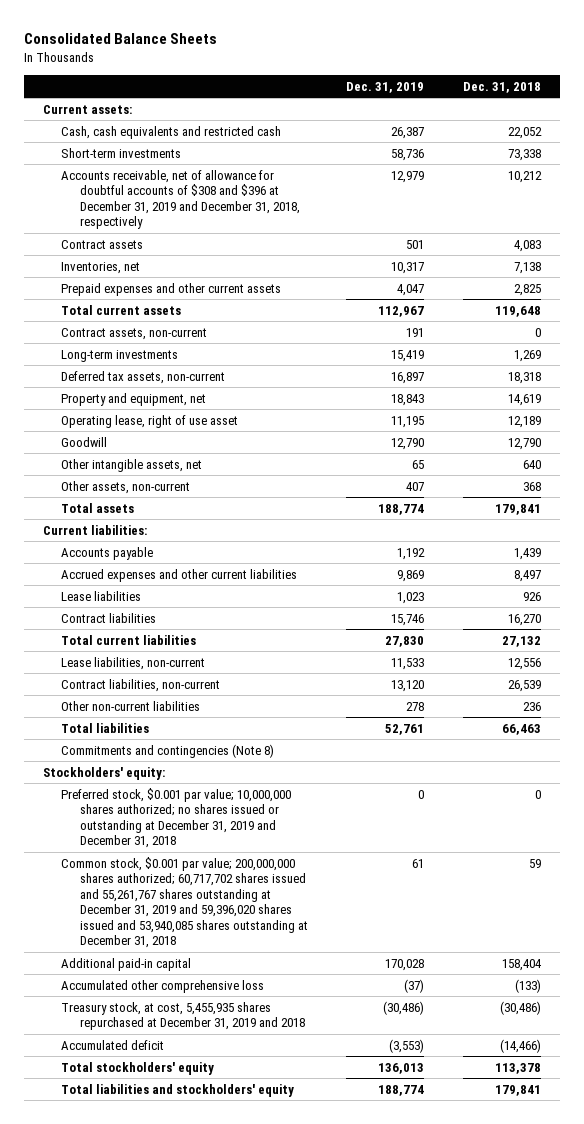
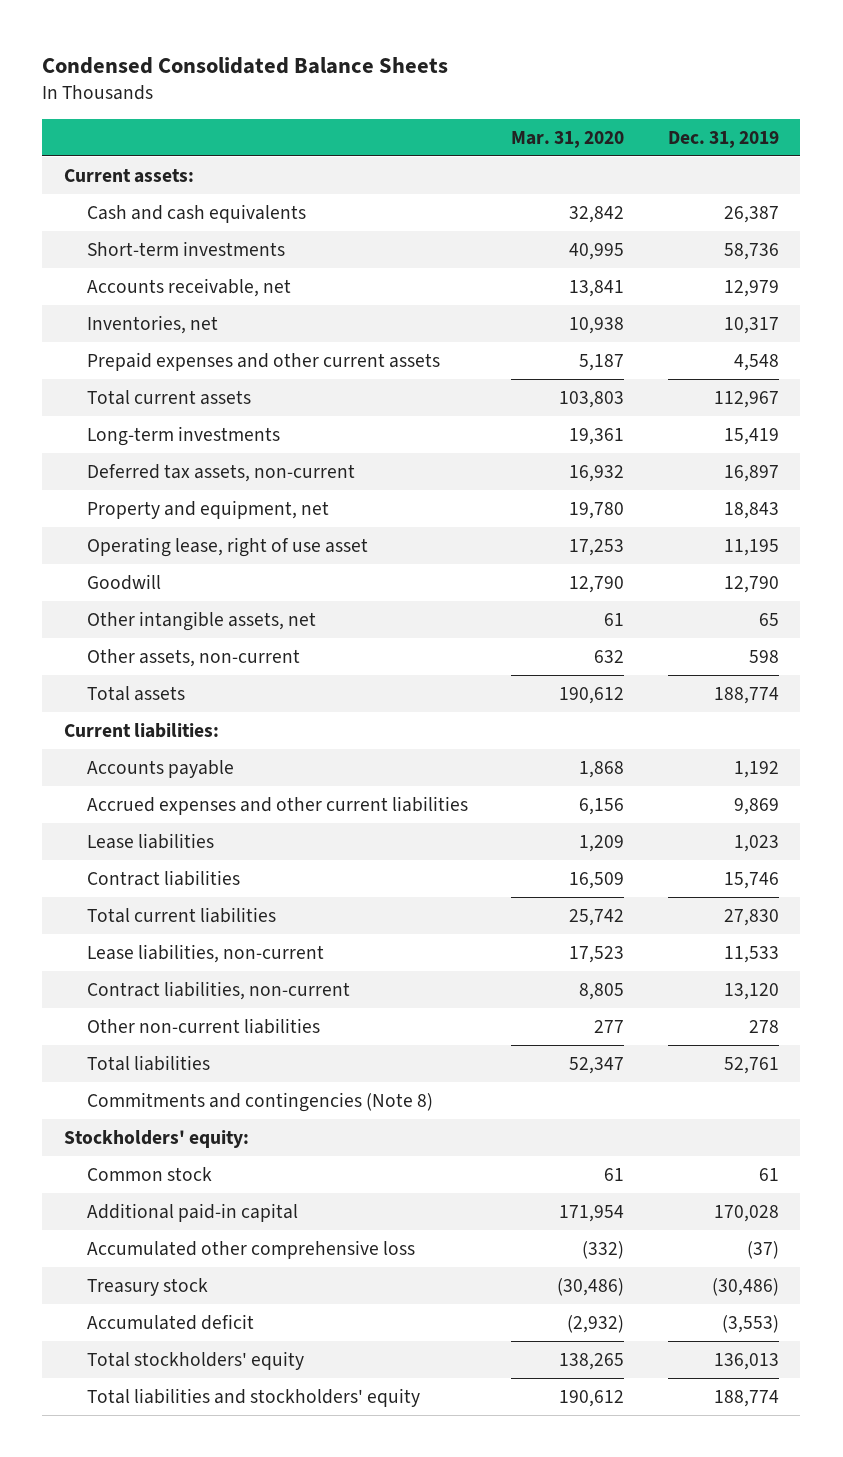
[23,33,217,45] Consolidated Balance Sheets -> [42,56,449,74] Condensed Consolidated Balance Sheets
[462,81,541,93] Dec. 31, 2018 -> none
none -> [511,130,625,148] Mar. 31, 2020
[61,125,282,139] Cash, cash equivalents and restricted cash -> [87,203,307,223] Cash and cash equivalents
[61,239,144,249] Contract assets -> none
[61,169,300,230] Accounts receivable, net of allowance for doubtful accounts of $308 and $396 at December 31, 2019 and December 31, 2018, respectively -> [87,277,292,297] Accounts receivable, net
[397,283,425,296] 4,047 -> [733,353,779,371] 4,548
[61,327,208,340] Contract assets, non-current -> none
[406,481,425,491] 407 -> [748,649,779,663] 598
[61,787,292,849] Preferred stock, $0.001 par value; 10,000,000 shares authorized; no shares issued or outstanding at December 31, 2019 and December 31, 2018 -> none
[61,856,308,949] Common stock, $0.001 par value; 200,000,000 shares authorized; 60,717,702 shares issued and 55,261,767 shares outstanding at December 31, 2019 and 59,396,020 shares issued and 53,940,085 shares outstanding at December 31, 2018 -> [87,1166,213,1181] Common stock
[61,1001,305,1031] Treasury stock, at cost, 5,455,935 shares repurchased at December 31, 2019 and 2018 -> [87,1277,209,1296] Treasury stock

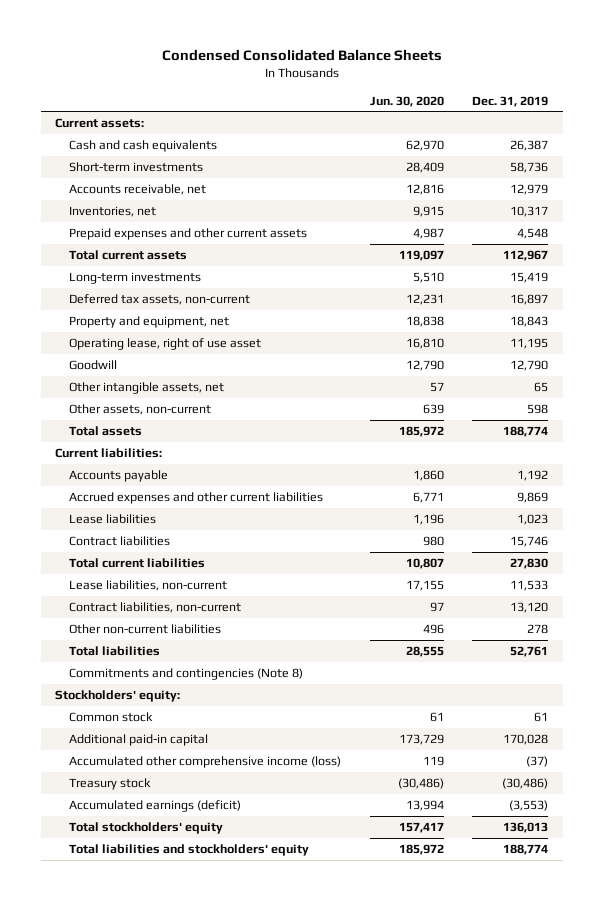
[511,130,625,148] Mar. 31, 2020 -> none
none -> [369,95,444,107] Jun. 30, 2020
[87,1239,416,1259] Accumulated other comprehensive loss -> [69,755,342,768] Accumulated other comprehensive income (loss)
[87,1313,255,1330] Accumulated deficit -> [69,799,242,812] Accumulated earnings (deficit)

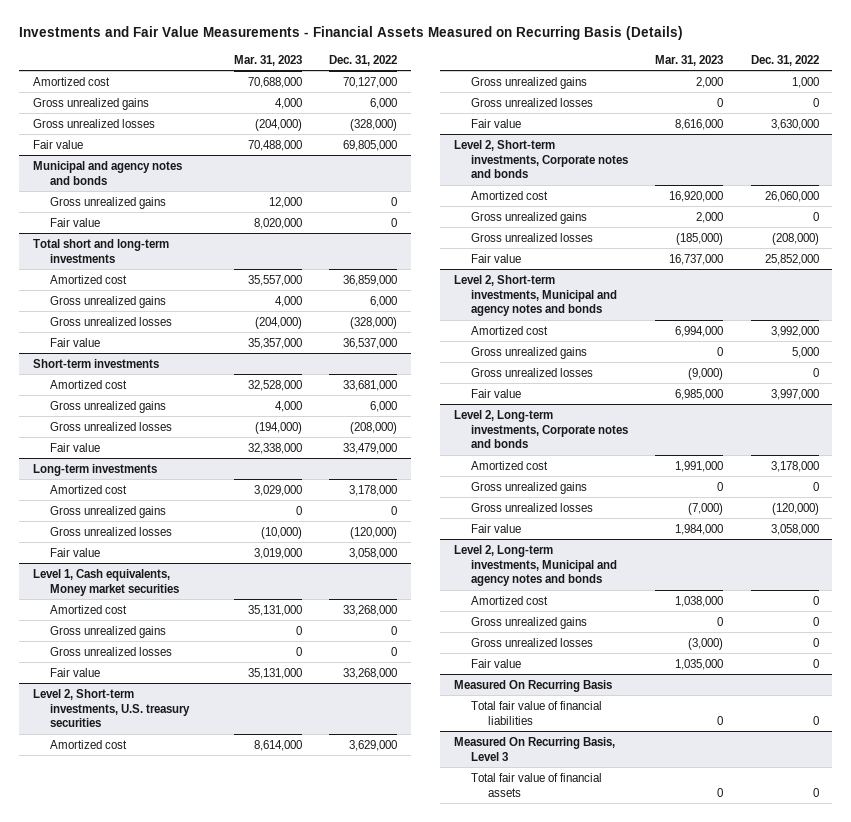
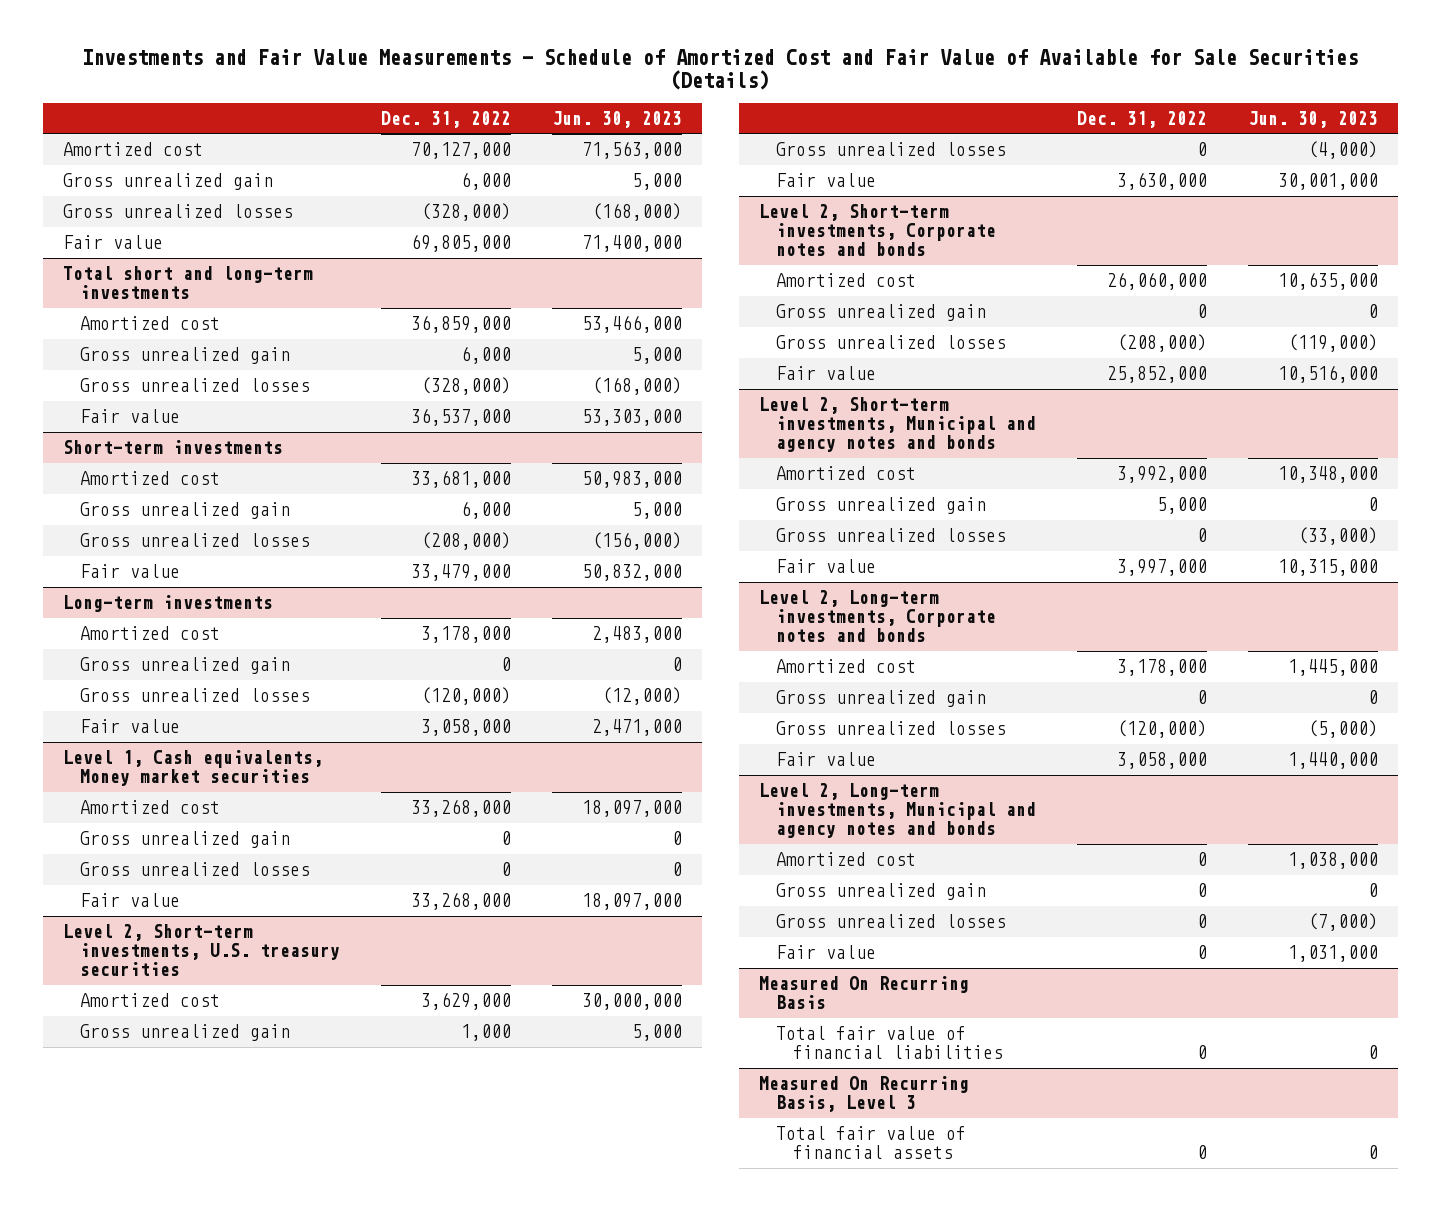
[19,26,684,41] Investments and Fair Value Measurements - Financial Assets Measured on Recurring Basis (Details) -> [82,49,1359,91] Investments and Fair Value Measurements - Schedule of Amortized Cost and Fair Value of Available for Sale Securities (Details)
[234,54,303,66] Mar. 31, 2023 -> none
none -> [551,110,682,128] Jun. 30, 2023
[32,97,149,110] Gross unrealized gains -> [62,173,273,191] Gross unrealized gain
[32,160,182,185] Municipal and agency notes and bonds -> none
[49,196,166,209] Gross unrealized gains -> none
[49,217,100,227] Fair value -> none
[49,295,166,308] Gross unrealized gains -> [80,347,291,365] Gross unrealized gain
[49,400,166,413] Gross unrealized gains -> [80,502,291,520] Gross unrealized gain
[49,505,166,518] Gross unrealized gains -> [80,657,291,675] Gross unrealized gain
[49,625,166,638] Gross unrealized gains -> [80,831,291,849] Gross unrealized gain
[470,76,587,89] Gross unrealized gains -> [80,1024,291,1042] Gross unrealized gain
[470,211,587,224] Gross unrealized gains -> [776,304,987,322] Gross unrealized gain
[470,346,587,359] Gross unrealized gains -> [776,497,987,515] Gross unrealized gain
[470,481,587,494] Gross unrealized gains -> [776,690,987,708] Gross unrealized gain
[470,616,587,629] Gross unrealized gains -> [776,883,987,901] Gross unrealized gain

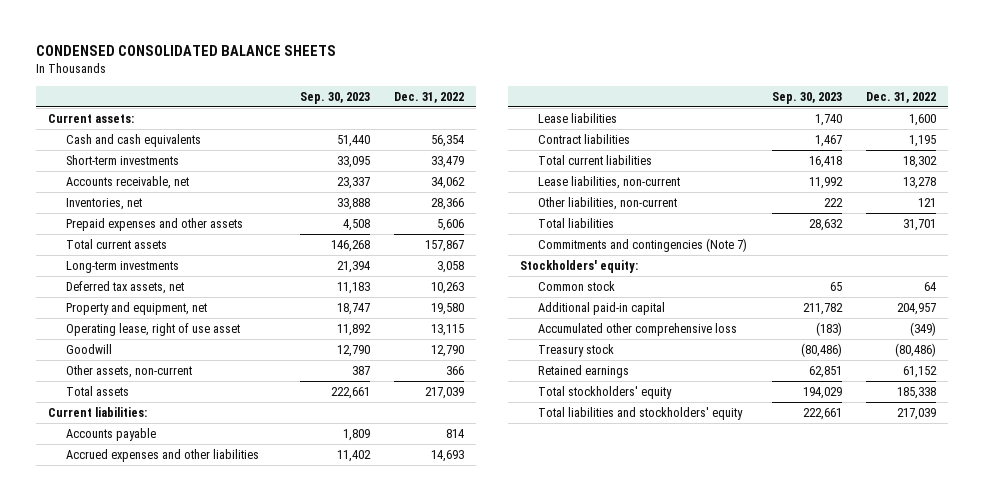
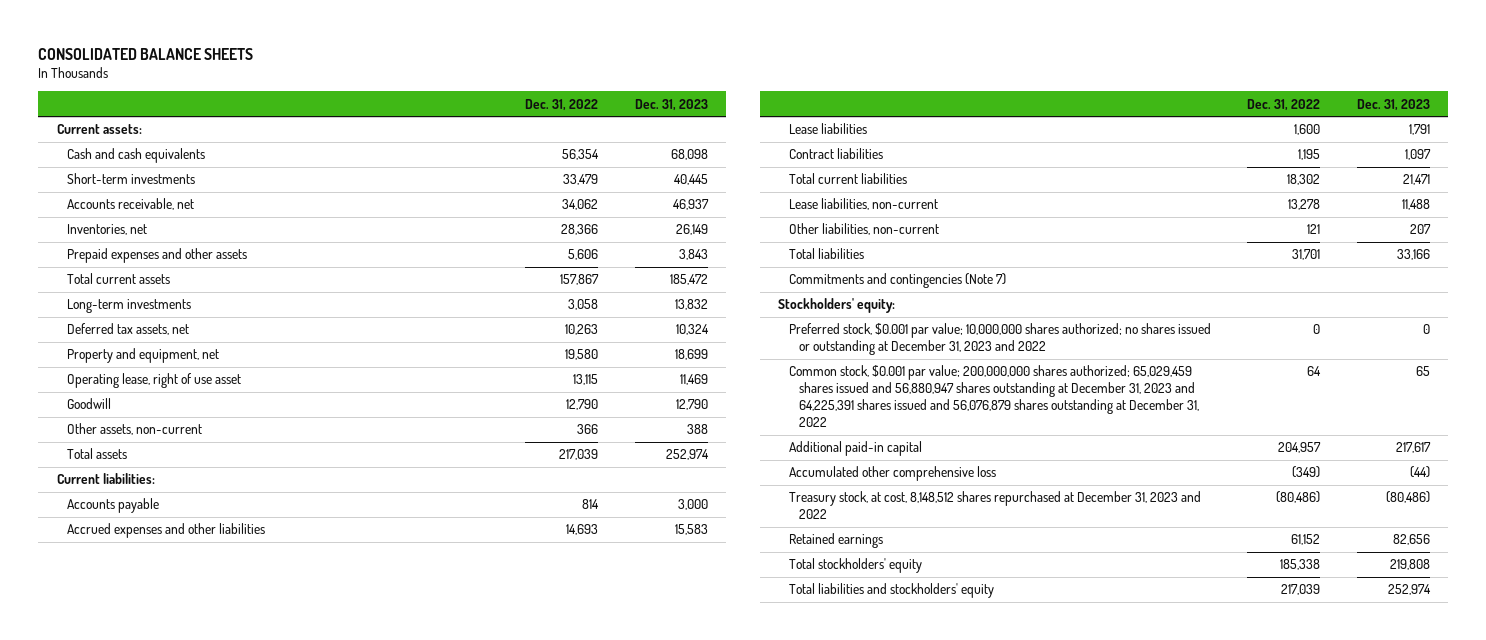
[36,45,337,57] CONDENSED CONSOLIDATED BALANCE SHEETS -> [38,47,254,60] CONSOLIDATED BALANCE SHEETS
[299,91,370,104] Sep. 30, 2023 -> none
none -> [634,98,708,111] Dec. 31, 2023
none -> [788,323,1211,356] Preferred stock, $0.001 par value; 10,000,000 shares authorized; no shares issued or outstanding at December 31, 2023 and 2022
[538,280,616,291] Common stock -> [788,365,1199,428] Common stock, $0.001 par value; 200,000,000 shares authorized; 65,029,459 shares issued and 56,880,947 shares outstanding at December 31, 2023 and 64,225,391 shares issued and 56,076,879 shares outstanding at December 31, 2022
[538,343,615,357] Treasury stock -> [788,491,1201,520] Treasury stock, at cost, 8,148,512 shares repurchased at December 31, 2023 and 2022

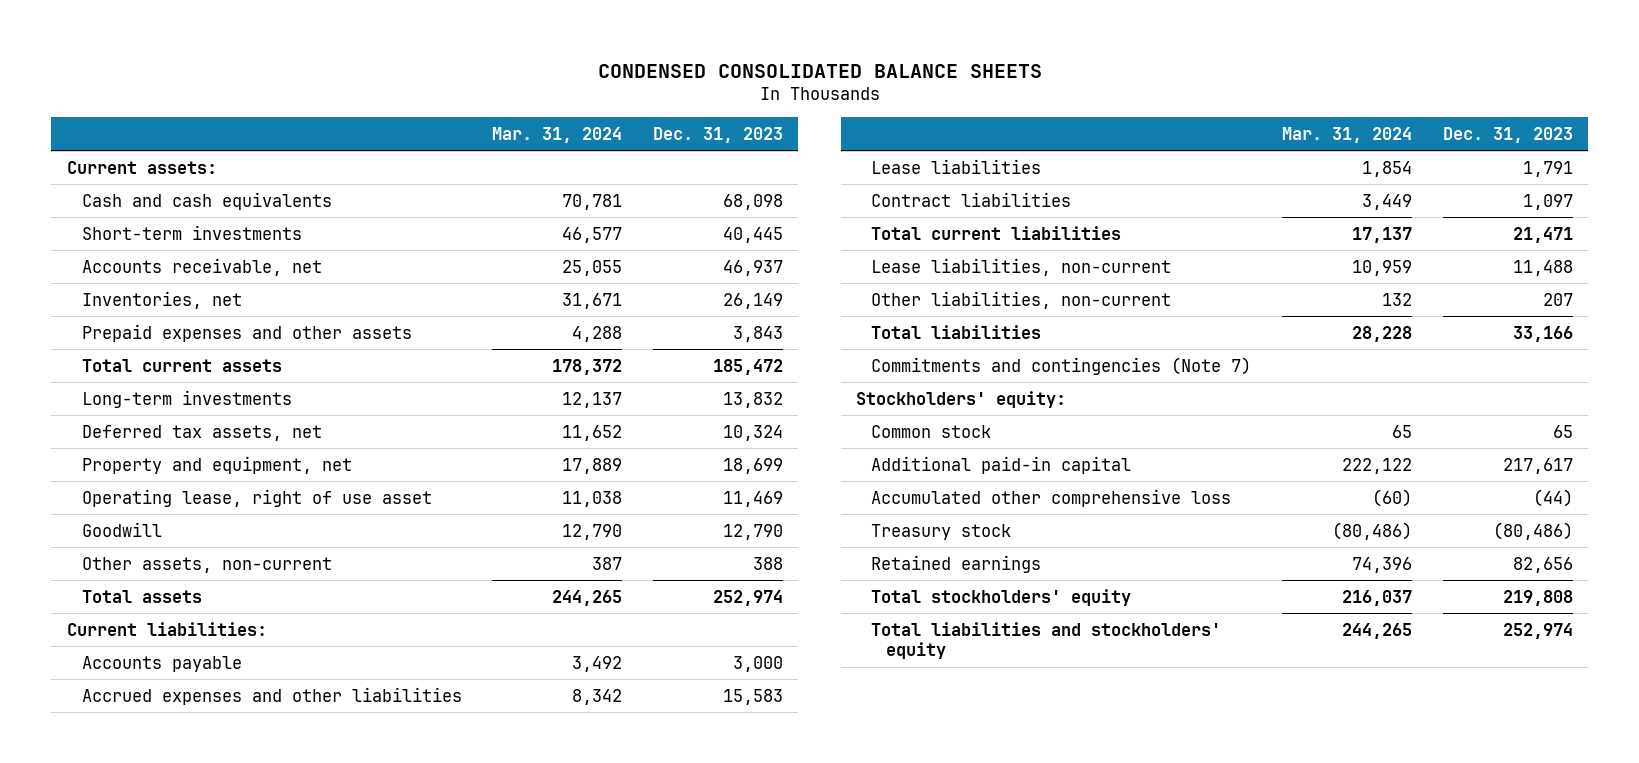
[38,47,254,60] CONSOLIDATED BALANCE SHEETS -> [597,63,1042,78] CONDENSED CONSOLIDATED BALANCE SHEETS
[525,98,599,111] Dec. 31, 2022 -> none
none -> [492,127,623,144] Mar. 31, 2024
[788,323,1211,356] Preferred stock, $0.001 par value; 10,000,000 shares authorized; no shares issued or outstanding at December 31, 2023 and 2022 -> none
[788,365,1199,428] Common stock, $0.001 par value; 200,000,000 shares authorized; 65,029,459 shares issued and 56,880,947 shares outstanding at December 31, 2023 and 64,225,391 shares issued and 56,076,879 shares outstanding at December 31, 2022 -> [871,424,992,438] Common stock
[788,491,1201,520] Treasury stock, at cost, 8,148,512 shares repurchased at December 31, 2023 and 2022 -> [871,523,1012,540] Treasury stock

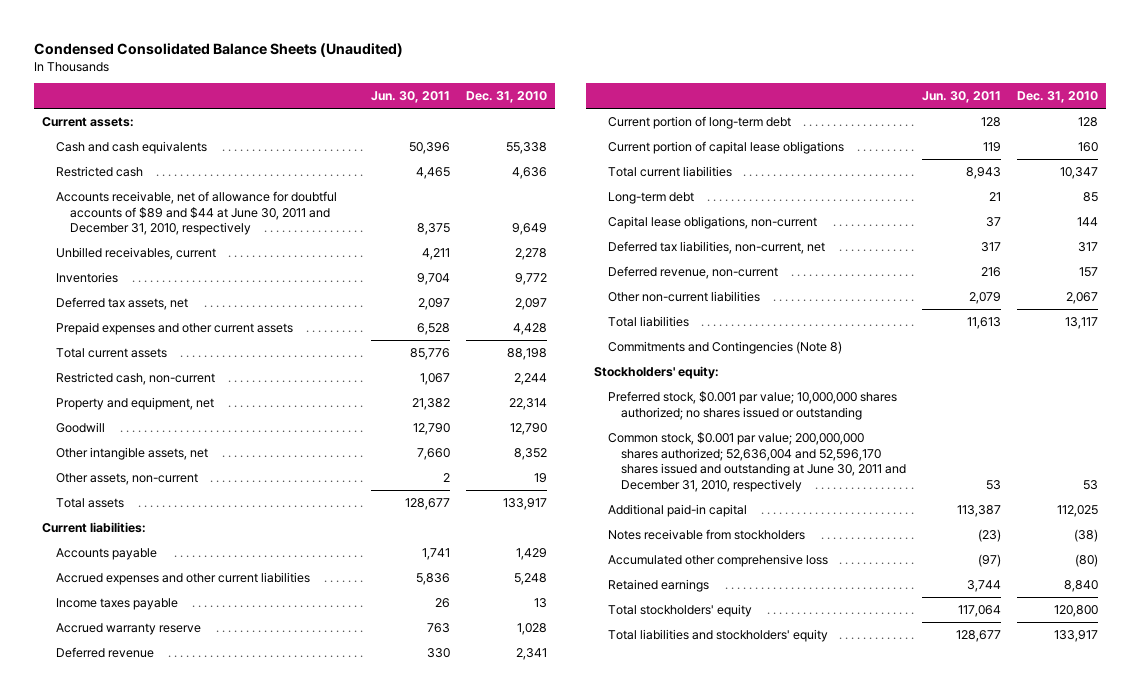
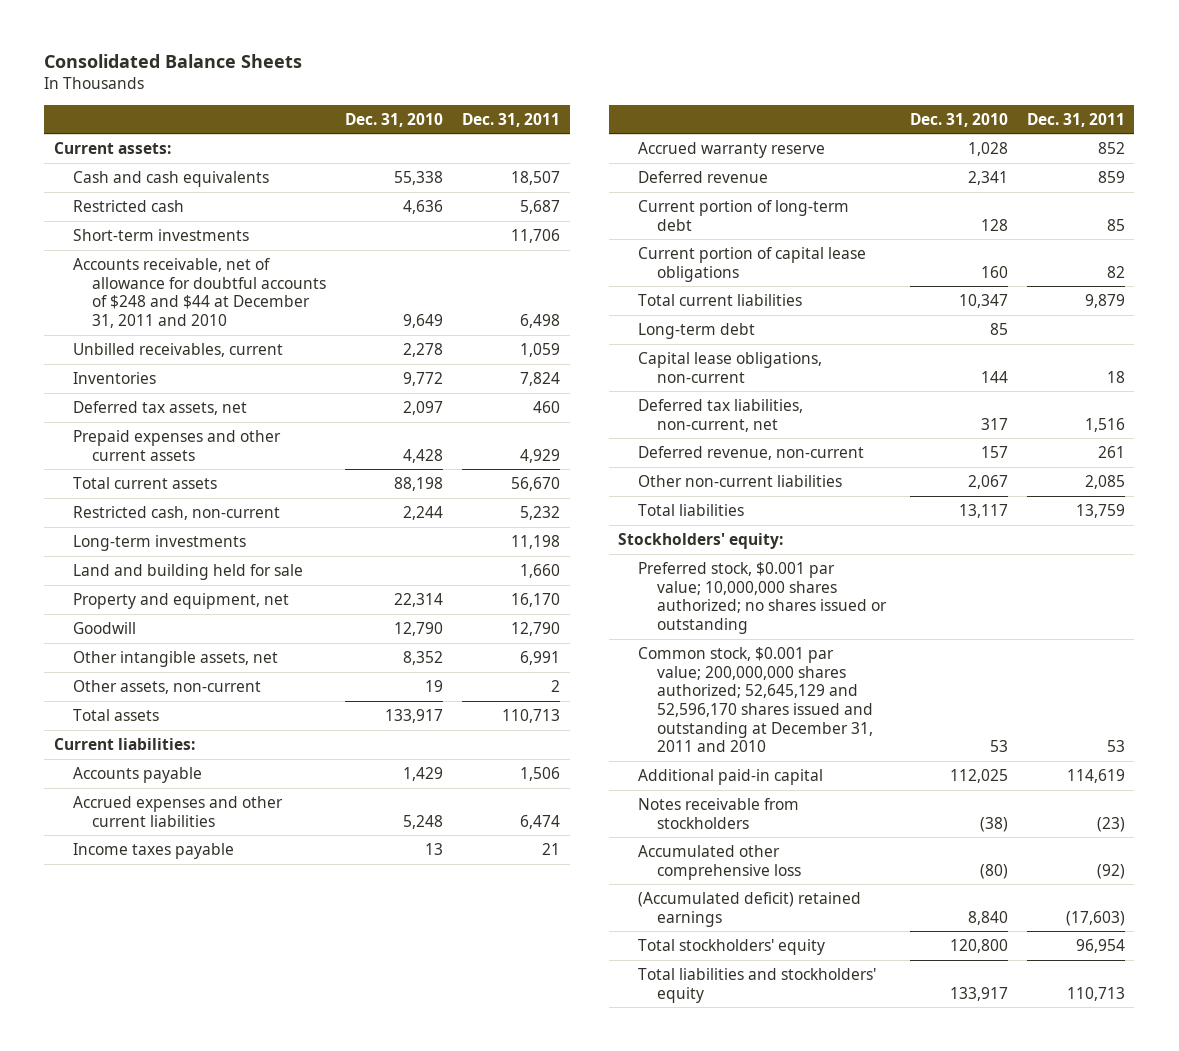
[34,42,404,57] Condensed Consolidated Balance Sheets (Unaudited) -> [44,54,303,69] Consolidated Balance Sheets
[370,91,450,104] Jun. 30, 2011 -> none
none -> [462,112,561,127] Dec. 31, 2011
none -> [73,228,250,241] Short-term investments
[56,191,338,236] Accounts receivable, net of allowance for doubtful accounts of $89 and $44 at June 30, 2011 and December 31, 2010, respectively -> [73,257,327,329] Accounts receivable, net of allowance for doubtful accounts of $248 and $44 at December 31, 2011 and 2010
none -> [73,534,247,551] Long-term investments
none -> [73,563,304,580] Land and building held for sale
[607,341,842,355] Commitments and Contingencies (Note 8) -> none
[607,432,907,492] Common stock, $0.001 par value; 200,000,000 shares authorized; 52,636,004 and 52,596,170 shares issued and outstanding at June 30, 2011 and December 31, 2010, respectively -> [637,646,874,753] Common stock, $0.001 par value; 200,000,000 shares authorized; 52,645,129 and 52,596,170 shares issued and outstanding at December 31, 2011 and 2010
[607,579,709,593] Retained earnings -> [637,891,861,927] (Accumulated deficit) retained earnings

